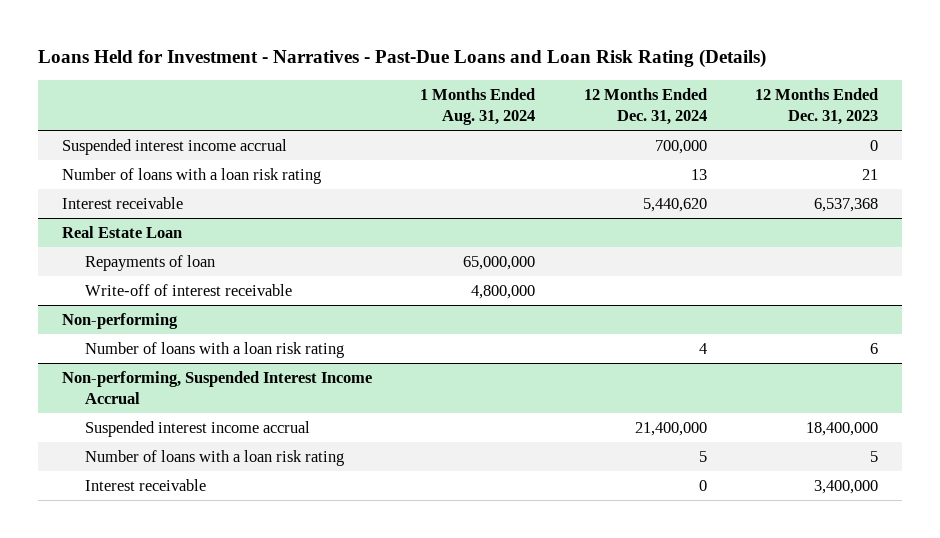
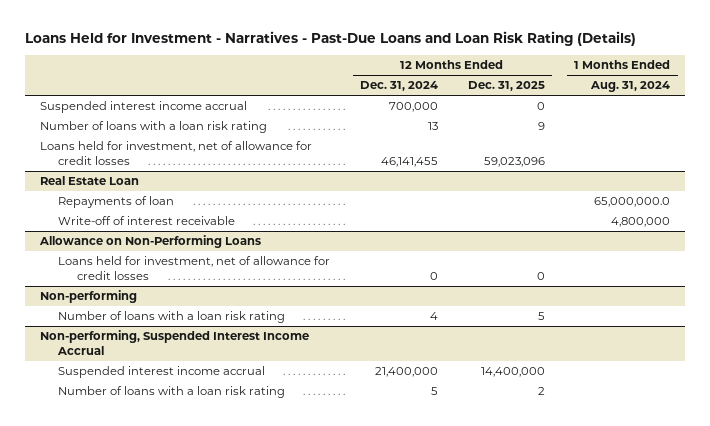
[755,87,879,125] 12 Months Ended Dec. 31, 2023 -> none
none -> [467,81,545,92] Dec. 31, 2025
[62,196,184,209] Interest receivable -> none
none -> [39,141,312,166] Loans held for investment, net of allowance for credit losses
[463,255,536,270] 65,000,000 -> [594,197,671,208] 65,000,000.0
none -> [38,235,261,249] Allowance on Non-Performing Loans
none -> [58,256,331,281] Loans held for investment, net of allowance for credit losses
[85,478,207,491] Interest receivable -> none

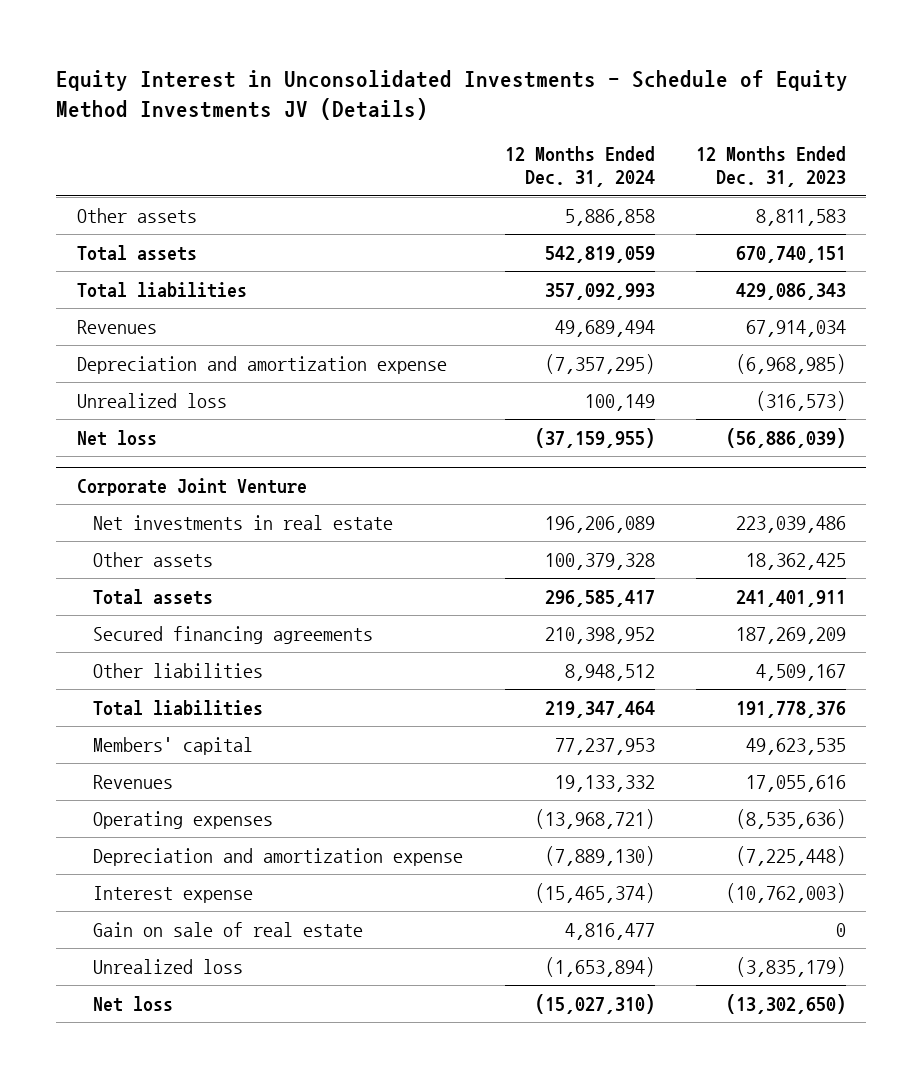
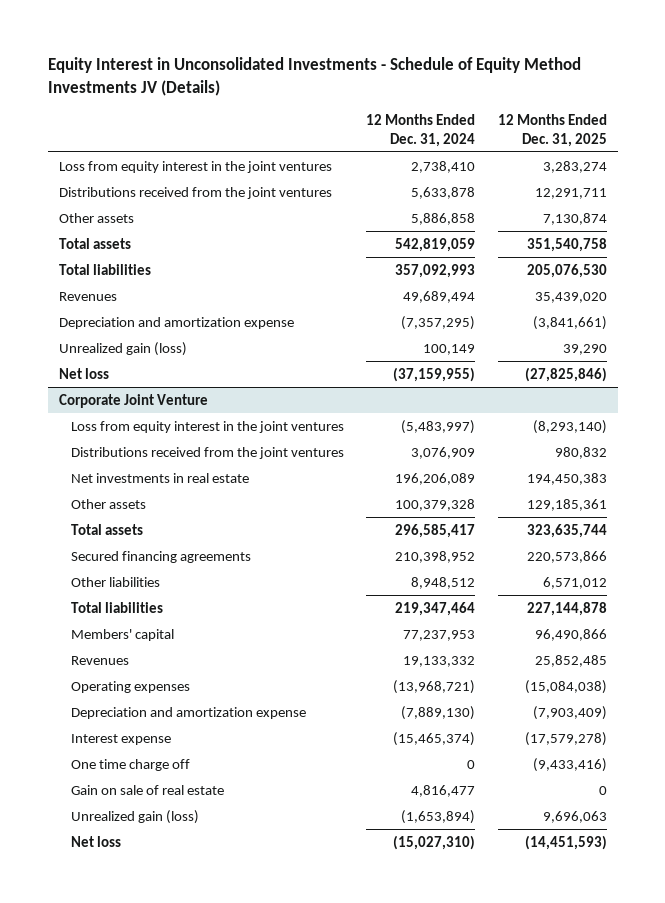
[695,146,846,188] 12 Months Ended Dec. 31, 2023 -> none
none -> [497,113,607,147] 12 Months Ended Dec. 31, 2025
none -> [58,160,332,173] Loss from equity interest in the joint ventures
none -> [58,186,332,199] Distributions received from the joint ventures
[76,392,227,408] Unrealized loss -> [58,341,187,356] Unrealized gain (loss)
none -> [71,420,345,433] Loss from equity interest in the joint ventures
none -> [71,446,345,459] Distributions received from the joint ventures
none -> [71,758,191,771] One time charge off
[93,958,244,974] Unrealized loss -> [71,809,200,824] Unrealized gain (loss)

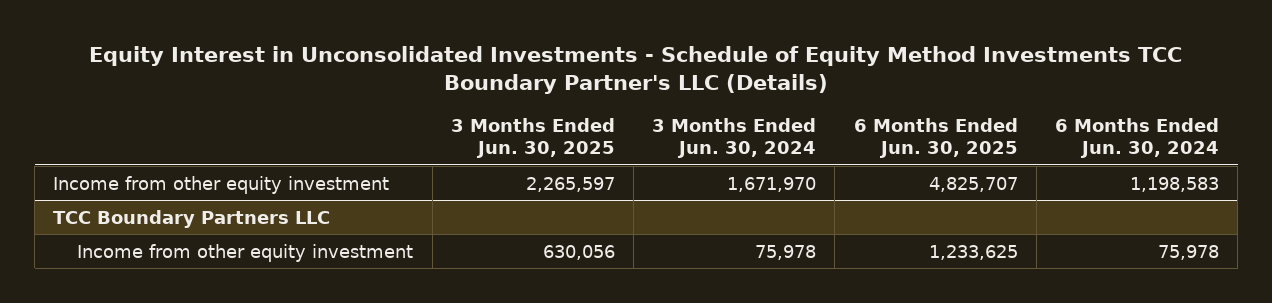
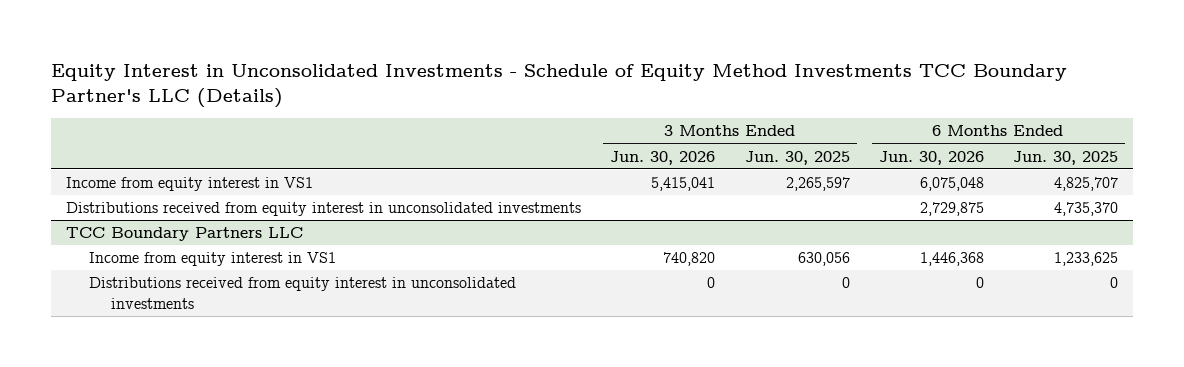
[652,118,817,159] 3 Months Ended Jun. 30, 2024 -> none
[1054,118,1219,159] 6 Months Ended Jun. 30, 2024 -> none
none -> [610,150,716,165] Jun. 30, 2026
none -> [878,150,984,165] Jun. 30, 2026
[53,175,390,194] Income from other equity investment -> [66,177,314,192] Income from equity interest in VS1
none -> [66,202,582,217] Distributions received from equity interest in unconsolidated investments
[77,243,414,262] Income from other equity investment -> [88,252,336,267] Income from equity interest in VS1
none -> [88,277,516,309] Distributions received from equity interest in unconsolidated investments

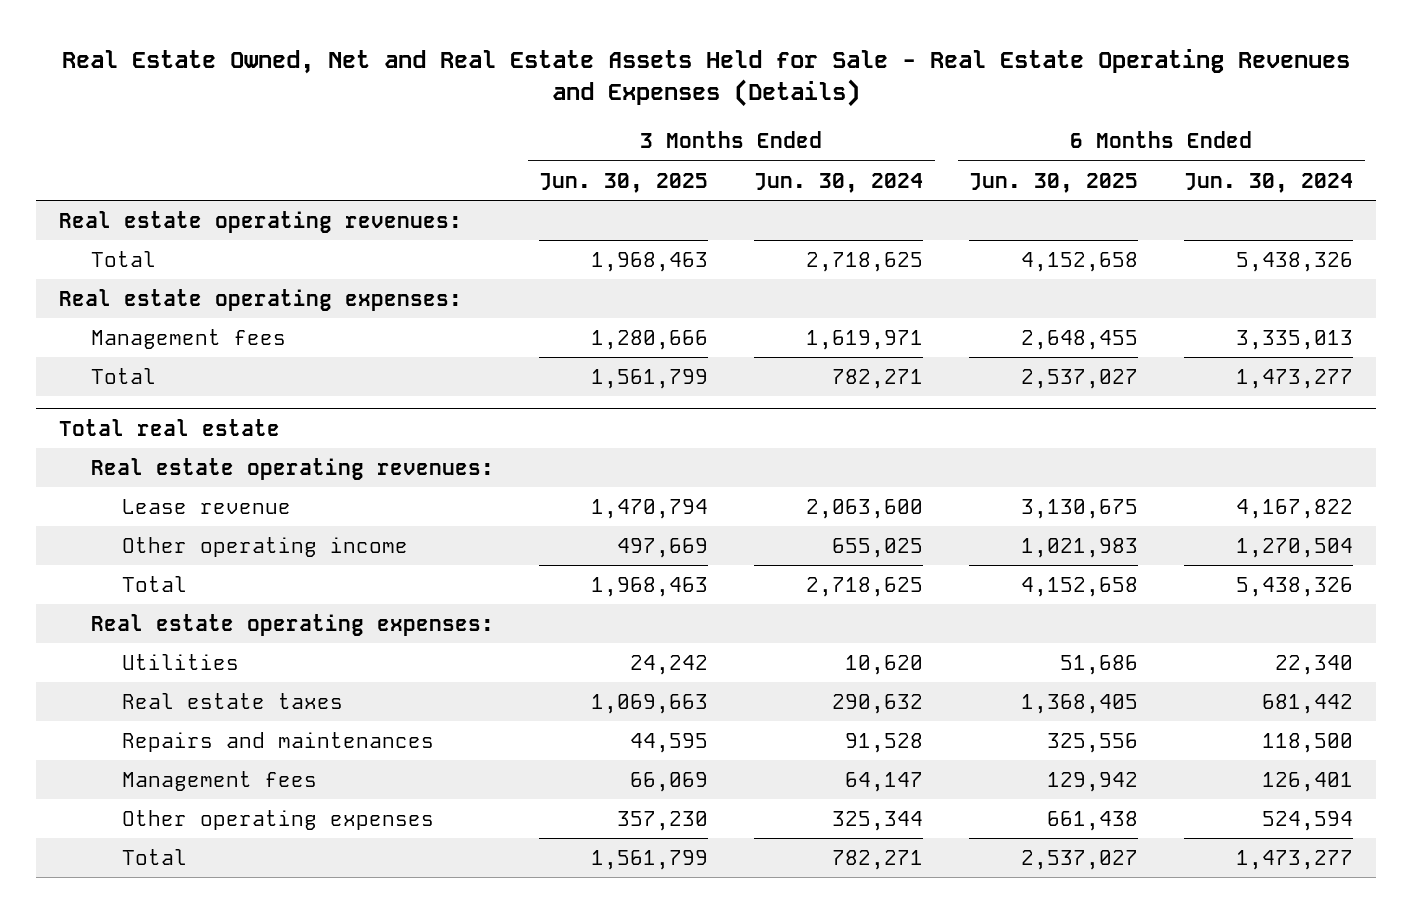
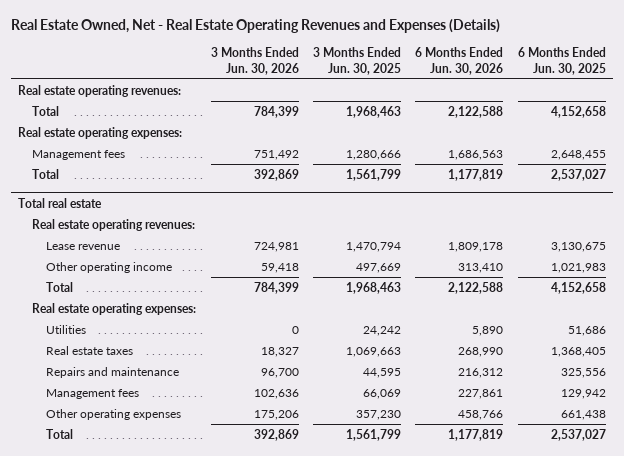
[62,49,1351,108] Real Estate Owned, Net and Real Estate Assets Held for Sale - Real Estate Operating Revenues and Expenses (Details) -> [11,19,501,34] Real Estate Owned, Net - Real Estate Operating Revenues and Expenses (Details)
[754,172,924,193] Jun. 30, 2024 -> none
[1184,172,1354,193] Jun. 30, 2024 -> none
none -> [210,46,299,75] 3 Months Ended Jun. 30, 2026
none -> [415,46,504,75] 6 Months Ended Jun. 30, 2026
[121,731,434,752] Repairs and maintenances -> [45,366,179,378] Repairs and maintenance

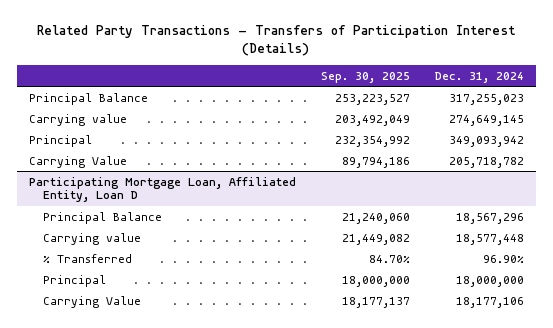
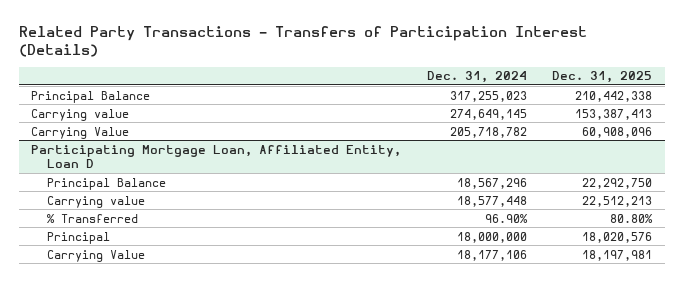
[320,71,410,83] Sep. 30, 2025 -> none
none -> [552,71,653,84] Dec. 31, 2025
[29,134,93,147] Principal -> none

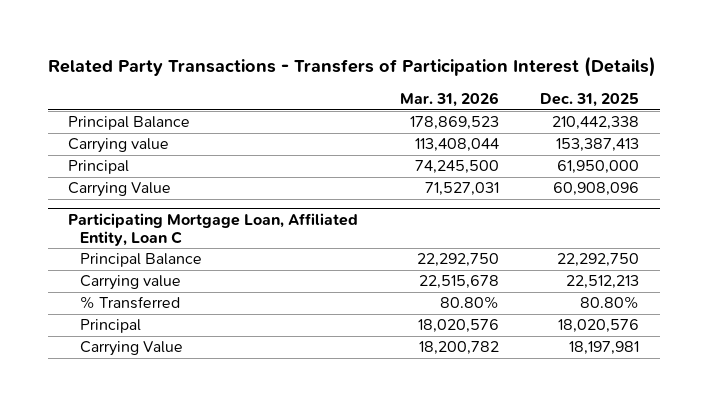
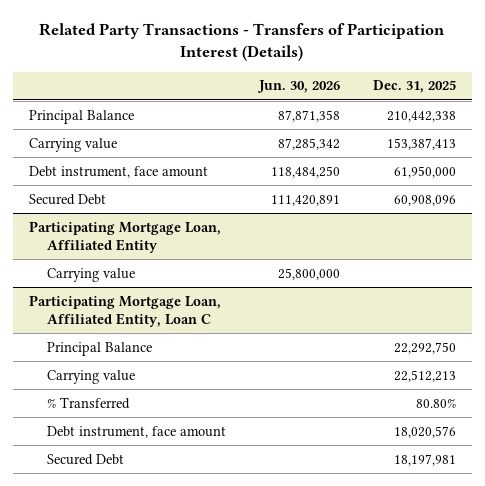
[399,92,499,108] Mar. 31, 2026 -> none
none -> [256,80,340,94] Jun. 30, 2026
[68,160,130,175] Principal -> [29,165,209,178] Debt instrument, face amount
[68,182,172,198] Carrying Value -> [29,193,107,205] Secured Debt
none -> [29,220,222,253] Participating Mortgage Loan, Affiliated Entity
none -> [47,267,136,282] Carrying value
[80,319,142,334] Principal -> [47,425,227,438] Debt instrument, face amount
[80,341,184,357] Carrying Value -> [47,453,125,465] Secured Debt

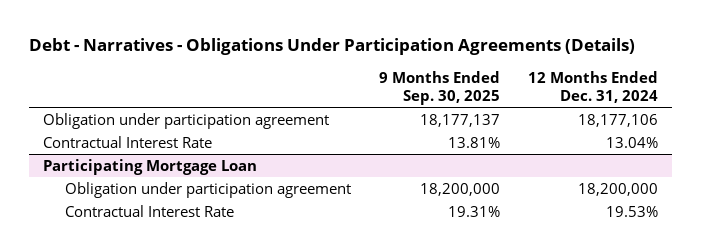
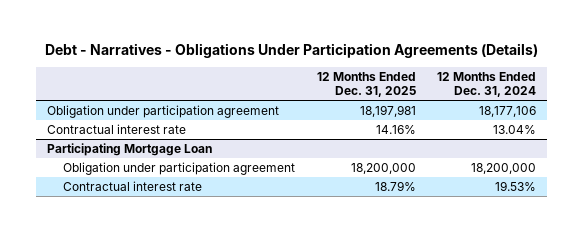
[379,70,501,105] 9 Months Ended Sep. 30, 2025 -> none
none -> [316,71,416,98] 12 Months Ended Dec. 31, 2025
[42,135,212,148] Contractual Interest Rate -> [46,123,186,134] Contractual interest rate
[65,204,235,217] Contractual Interest Rate -> [63,180,203,191] Contractual interest rate

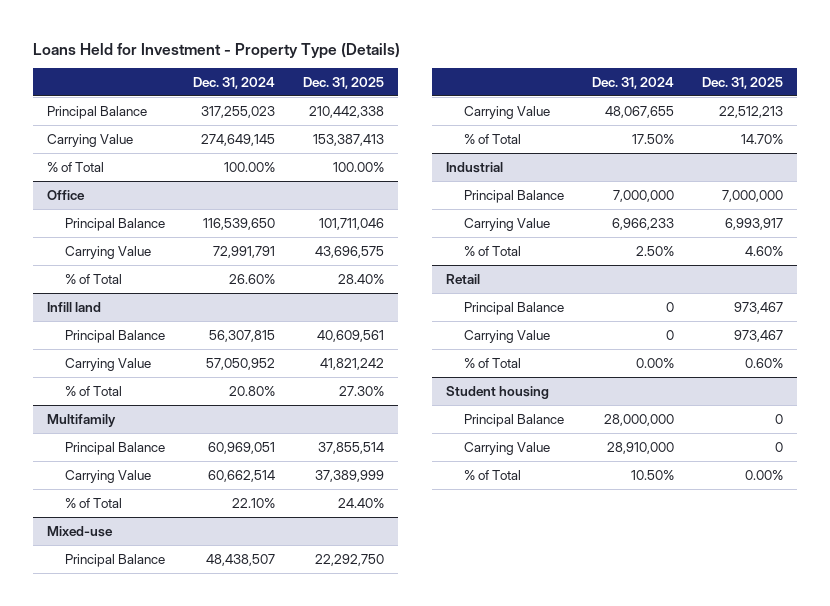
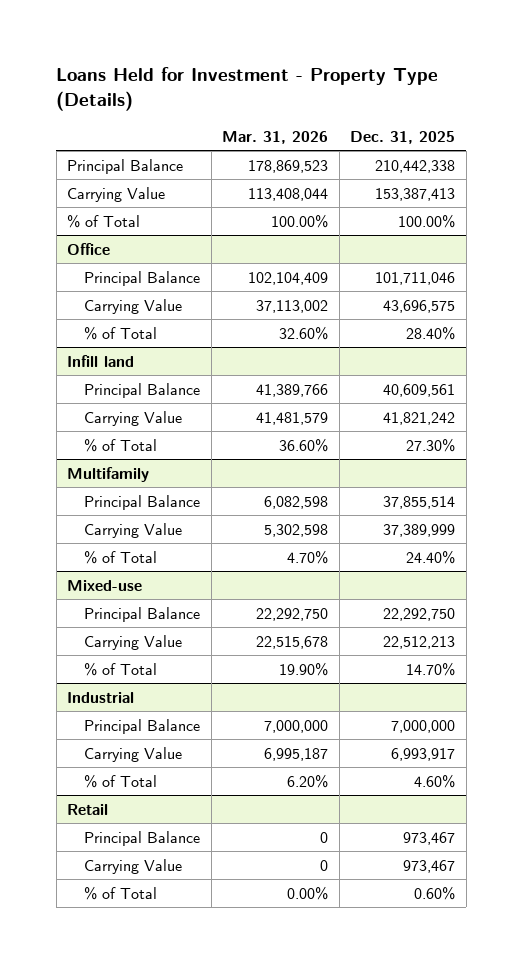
[193,76,276,89] Dec. 31, 2024 -> none
none -> [222,130,329,144] Mar. 31, 2026
[446,385,550,399] Student housing -> none
[464,413,565,427] Principal Balance -> none
[464,441,551,455] Carrying Value -> none
[464,469,522,480] % of Total -> none

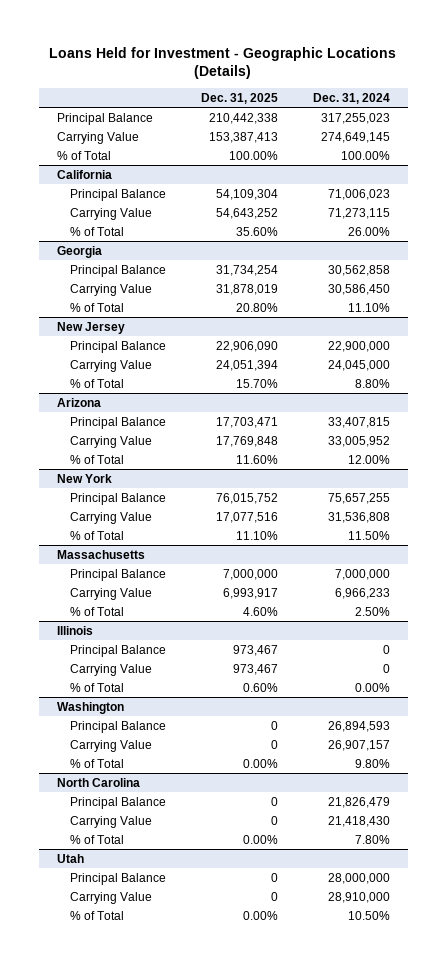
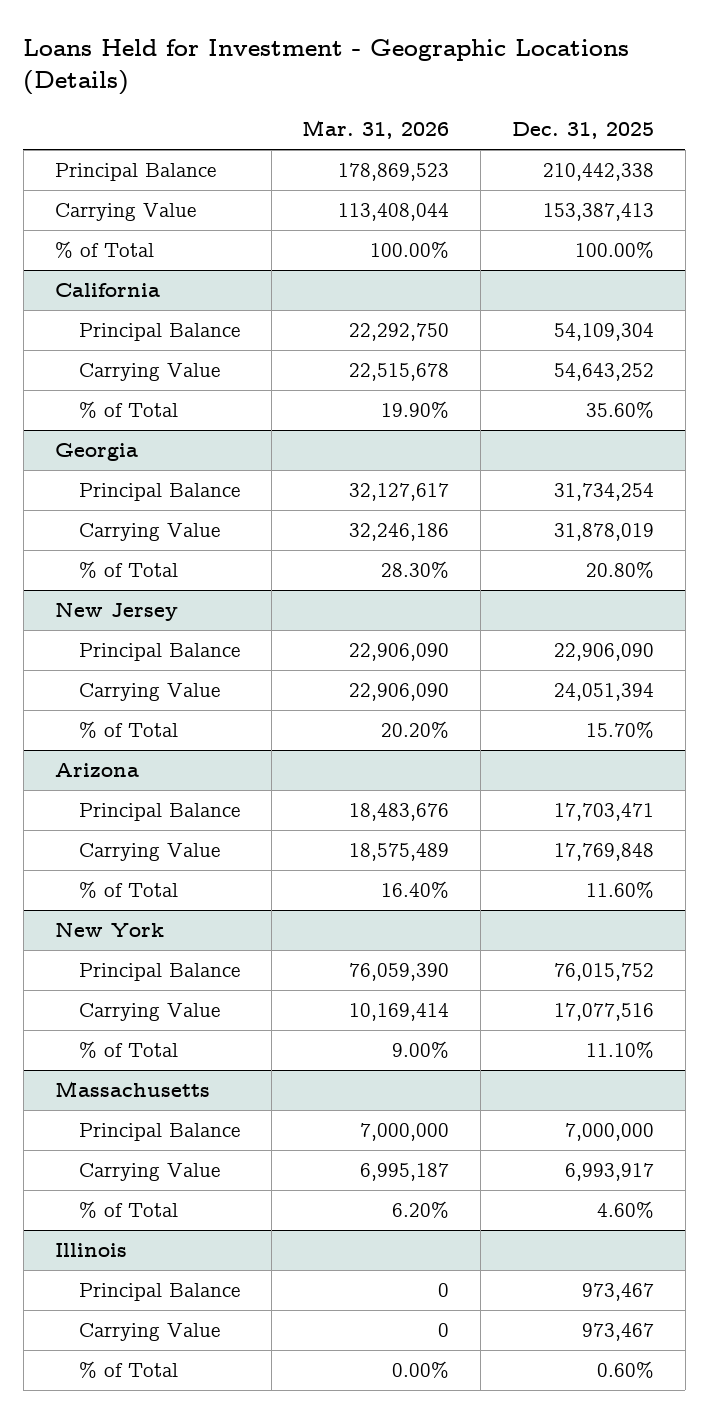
[313,92,391,104] Dec. 31, 2024 -> none
none -> [302,120,450,140] Mar. 31, 2026
[56,701,124,714] Washington -> none
[69,720,166,733] Principal Balance -> none
[69,739,152,752] Carrying Value -> none
[69,758,124,768] % of Total -> none
[56,777,140,787] North Carolina -> none
[69,796,166,809] Principal Balance -> none
[69,815,152,828] Carrying Value -> none
[69,834,124,844] % of Total -> none
[56,853,84,863] Utah -> none
[69,872,166,885] Principal Balance -> none
[69,891,152,904] Carrying Value -> none
[69,910,124,920] % of Total -> none

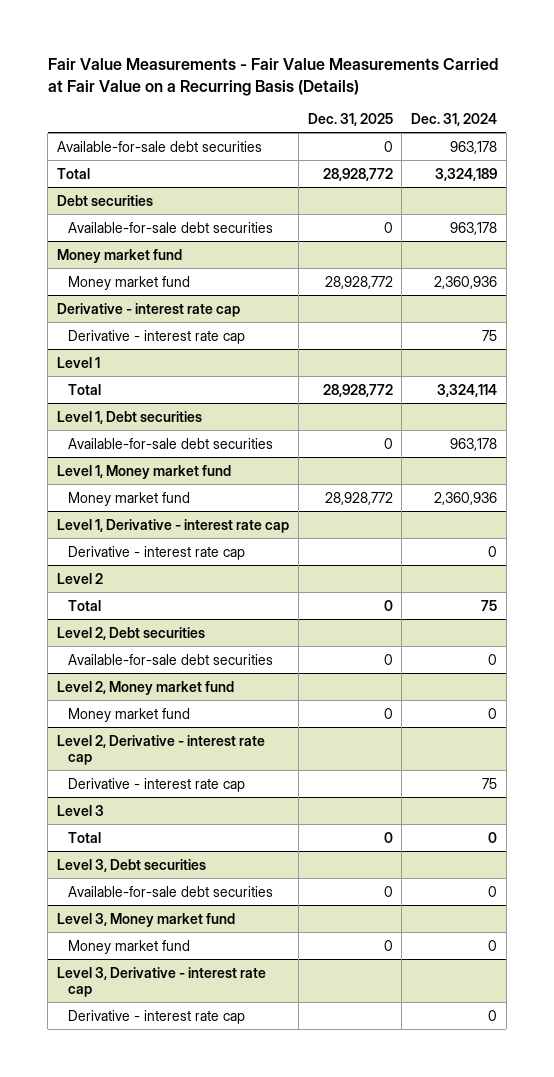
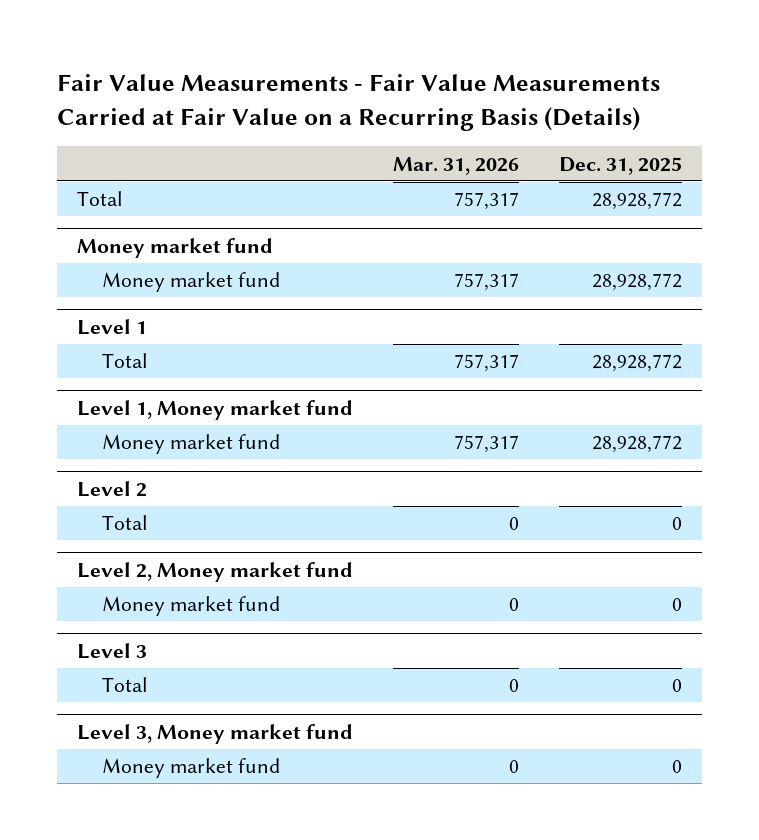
[411,113,498,127] Dec. 31, 2024 -> none
none -> [393,156,520,175] Mar. 31, 2026
[57,140,263,152] Available-for-sale debt securities -> none
[57,194,154,206] Debt securities -> none
[68,221,274,233] Available-for-sale debt securities -> none
[57,302,241,317] Derivative - interest rate cap -> none
[68,329,246,344] Derivative - interest rate cap -> none
[57,410,203,424] Level 1, Debt securities -> none
[68,437,274,449] Available-for-sale debt securities -> none
[57,518,290,533] Level 1, Derivative - interest rate cap -> none
[68,545,246,560] Derivative - interest rate cap -> none
[57,626,206,640] Level 2, Debt securities -> none
[68,653,274,665] Available-for-sale debt securities -> none
[57,734,266,765] Level 2, Derivative - interest rate cap -> none
[68,777,246,792] Derivative - interest rate cap -> none
[57,858,207,872] Level 3, Debt securities -> none
[68,885,274,897] Available-for-sale debt securities -> none
[57,966,267,997] Level 3, Derivative - interest rate cap -> none
[68,1009,246,1024] Derivative - interest rate cap -> none

